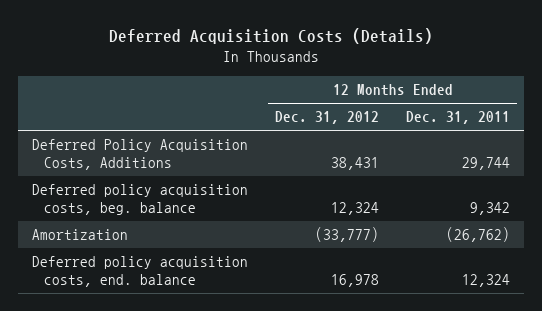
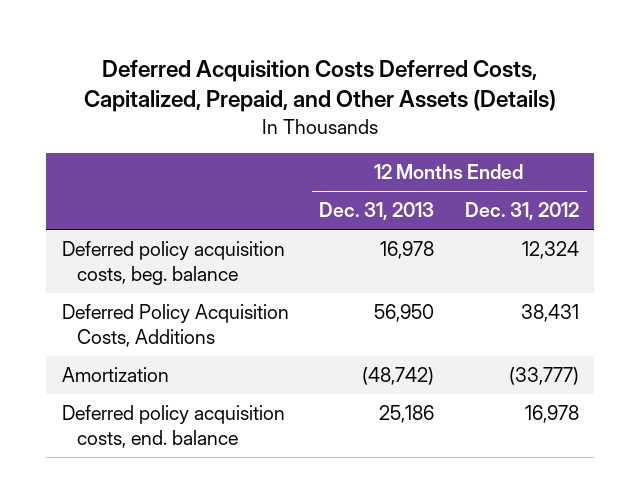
[109,28,434,45] Deferred Acquisition Costs (Details) -> [84,59,557,113] Deferred Acquisition Costs Deferred Costs, Capitalized, Prepaid, and Other Assets (Details)
[406,111,511,125] Dec. 31, 2011 -> none
none -> [319,202,435,221] Dec. 31, 2013
[31,139,248,170] Deferred Policy Acquisition Costs, Additions -> [61,304,289,348] Deferred Policy Acquisition Costs, Additions

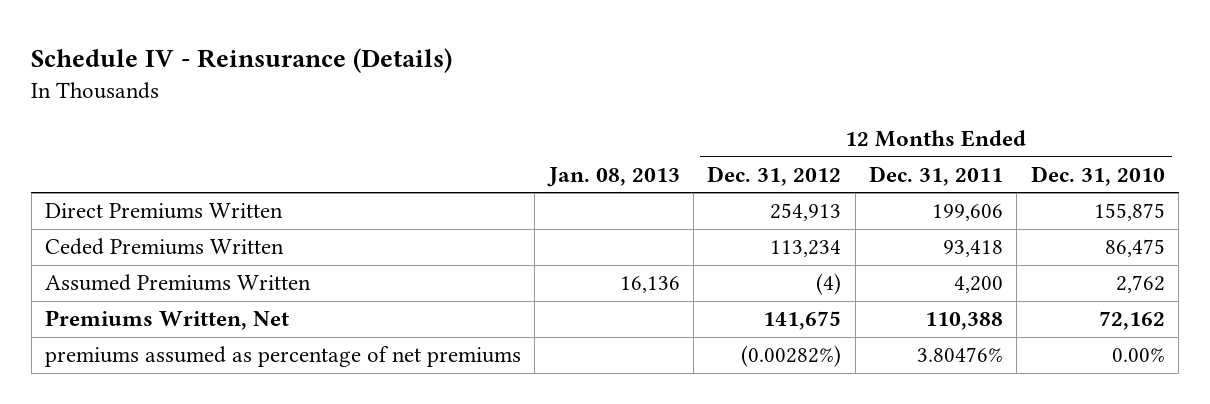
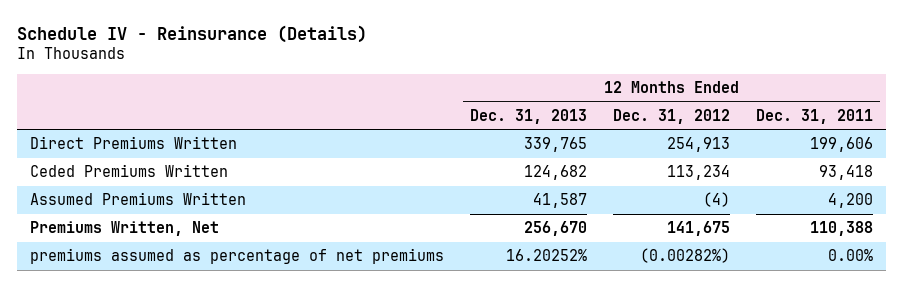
[546,166,680,187] Jan. 08, 2013 -> none
[1030,165,1165,186] Dec. 31, 2010 -> none
none -> [469,109,587,125] Dec. 31, 2013
[917,347,1004,363] 3.80476% -> [828,249,874,262] 0.00%

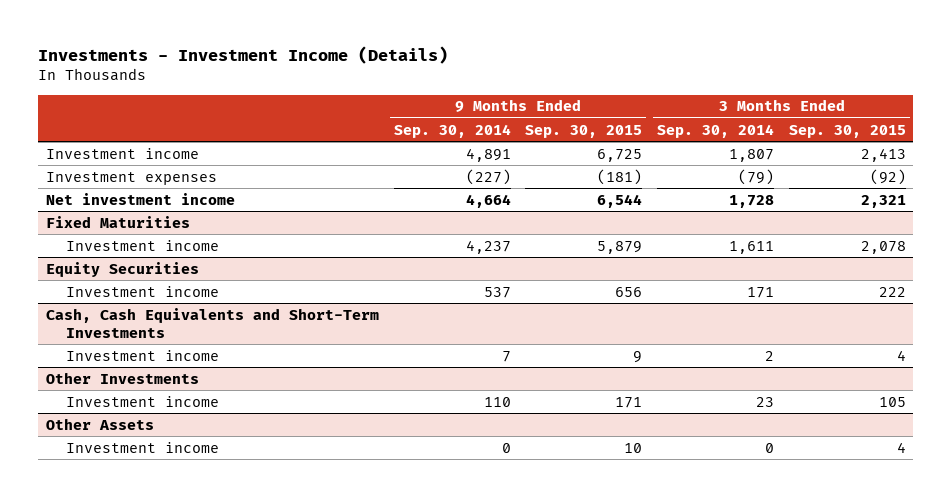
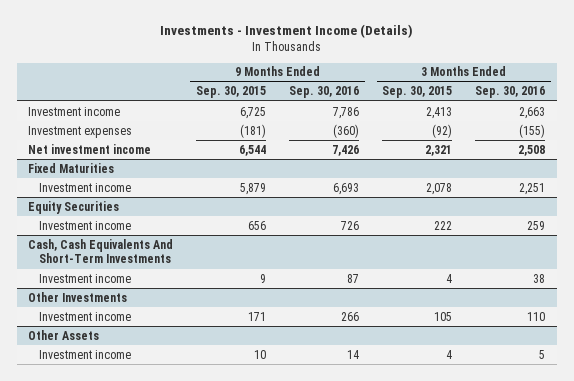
[393,123,511,138] Sep. 30, 2014 -> none
[657,123,775,138] Sep. 30, 2014 -> none
none -> [289,86,360,99] Sep. 30, 2016
none -> [475,86,546,99] Sep. 30, 2016
[45,307,379,338] Cash, Cash Equivalents and Short-Term Investments -> [28,238,174,264] Cash, Cash Equivalents And Short-Term Investments

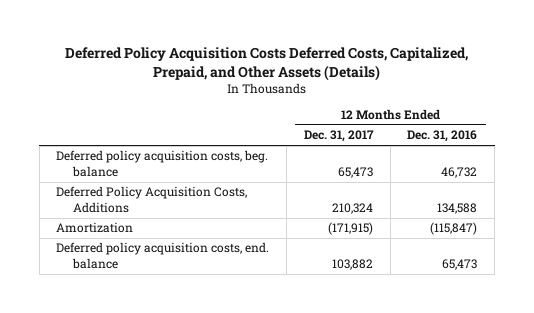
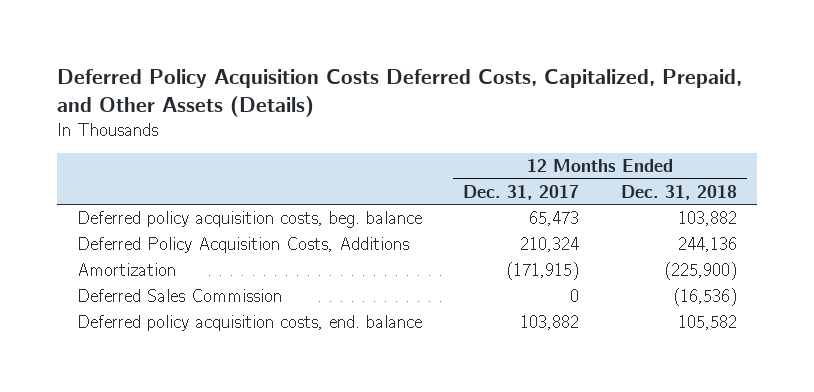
[407,130,478,143] Dec. 31, 2016 -> none
none -> [620,184,737,200] Dec. 31, 2018
none -> [77,288,283,302] Deferred Sales Commission

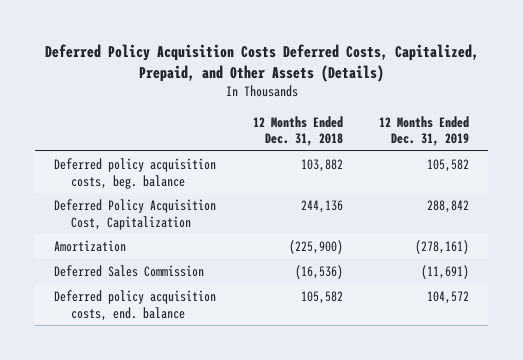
[463,184,580,200] Dec. 31, 2017 -> none
none -> [379,115,470,147] 12 Months Ended Dec. 31, 2019
[77,236,410,253] Deferred Policy Acquisition Costs, Additions -> [53,199,216,230] Deferred Policy Acquisition Cost, Capitalization

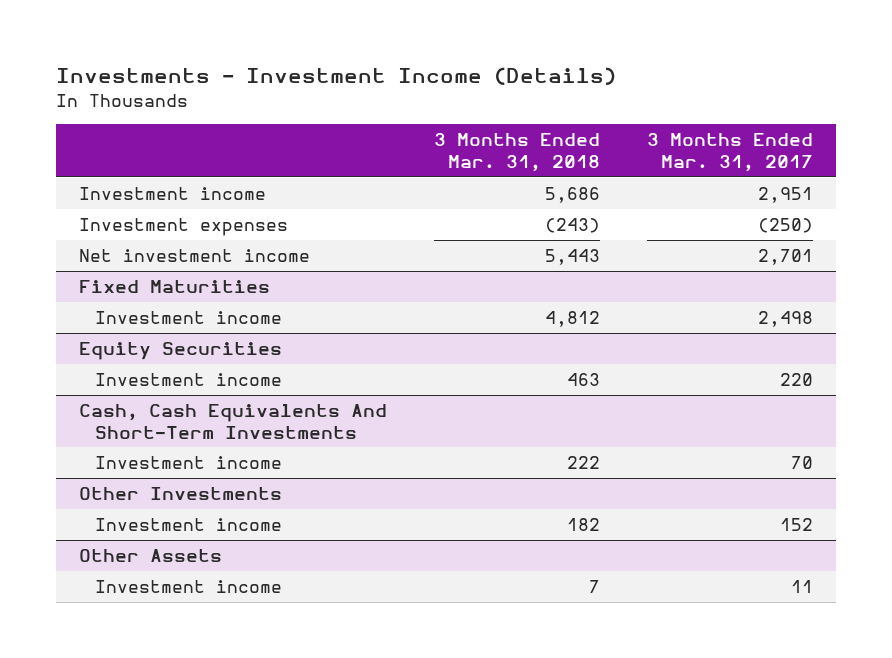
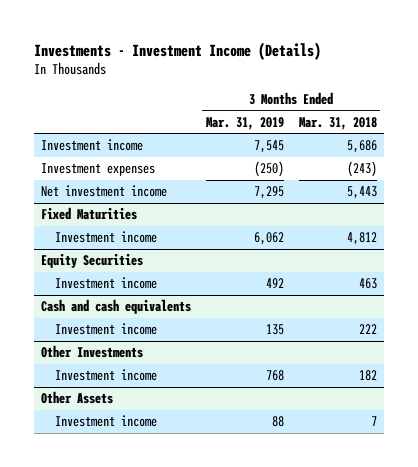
[646,133,813,172] 3 Months Ended Mar. 31, 2017 -> none
none -> [206,117,285,131] Mar. 31, 2019
[79,403,388,439] Cash, Cash Equivalents And Short-Term Investments -> [41,299,192,315] Cash and cash equivalents

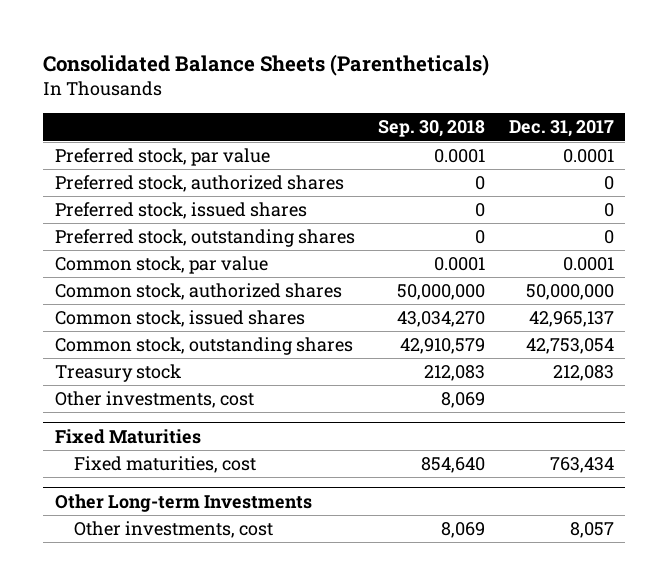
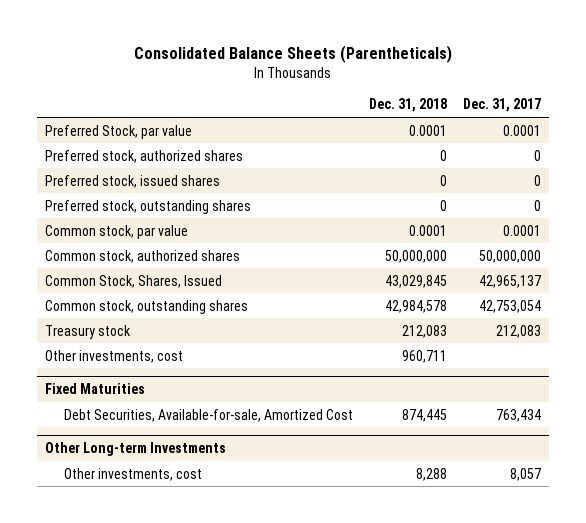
[378,120,486,138] Sep. 30, 2018 -> none
none -> [369,98,448,113] Dec. 31, 2018
[54,148,270,167] Preferred stock, par value -> [45,124,193,139] Preferred Stock, par value
[54,310,305,328] Common stock, issued shares -> [45,274,223,288] Common Stock, Shares, Issued
[73,456,256,474] Fixed maturities, cost -> [64,408,354,422] Debt Securities, Available-for-sale, Amortized Cost

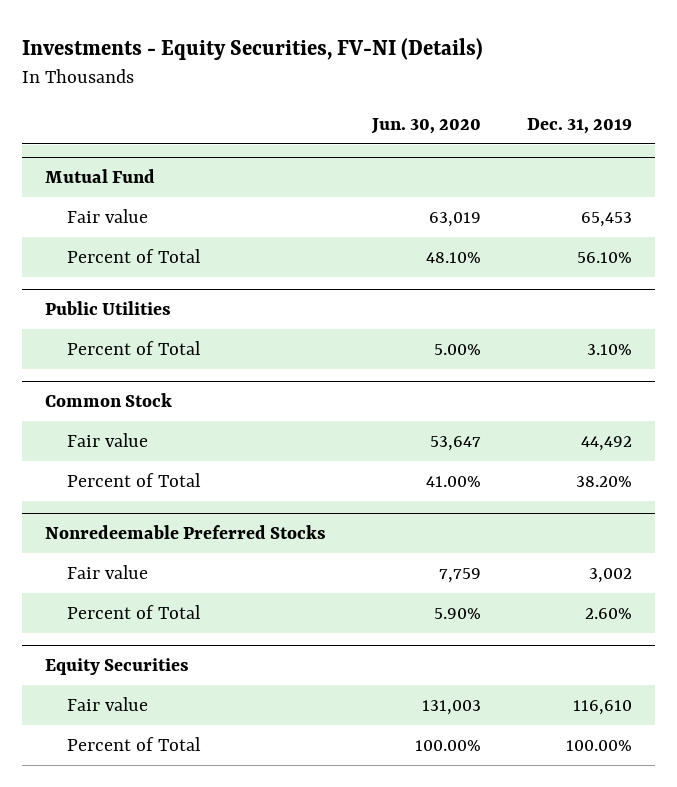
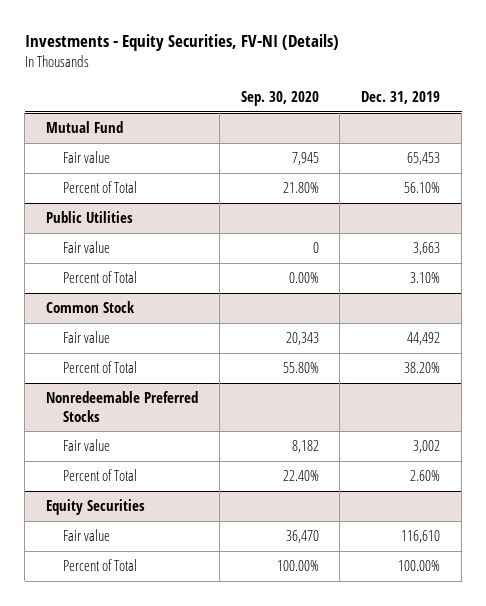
[370,117,481,134] Jun. 30, 2020 -> none
none -> [240,91,319,107] Sep. 30, 2020
none -> [62,241,110,254] Fair value

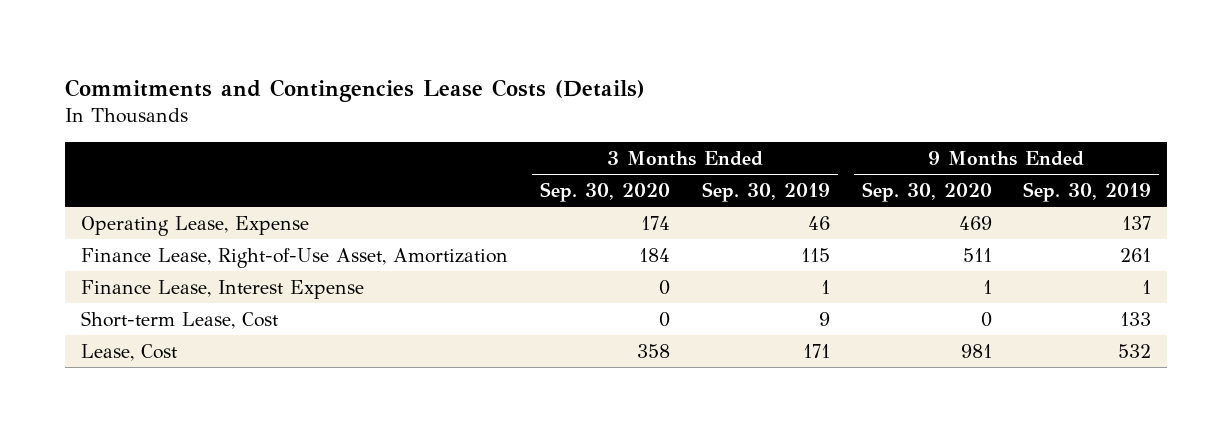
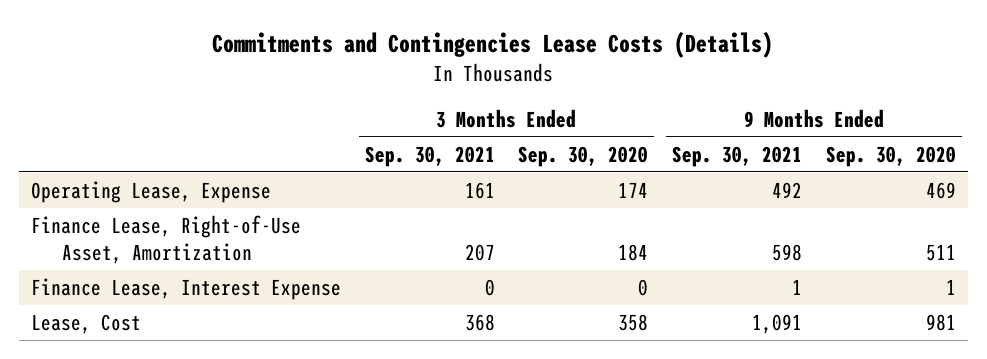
[701,181,830,202] Sep. 30, 2019 -> none
[1023,181,1152,202] Sep. 30, 2019 -> none
none -> [364,145,495,167] Sep. 30, 2021
none -> [672,145,803,167] Sep. 30, 2021
[81,310,279,329] Short-term Lease, Cost -> none

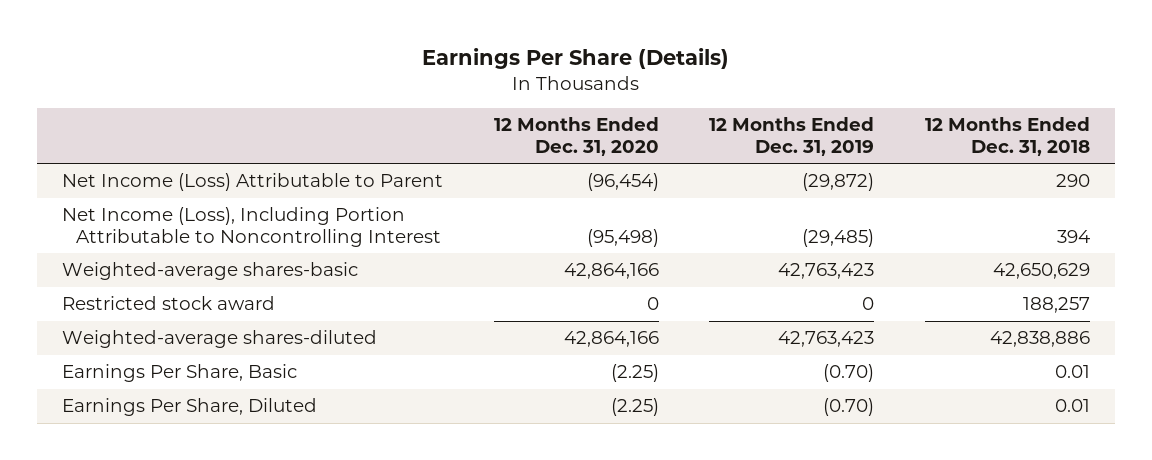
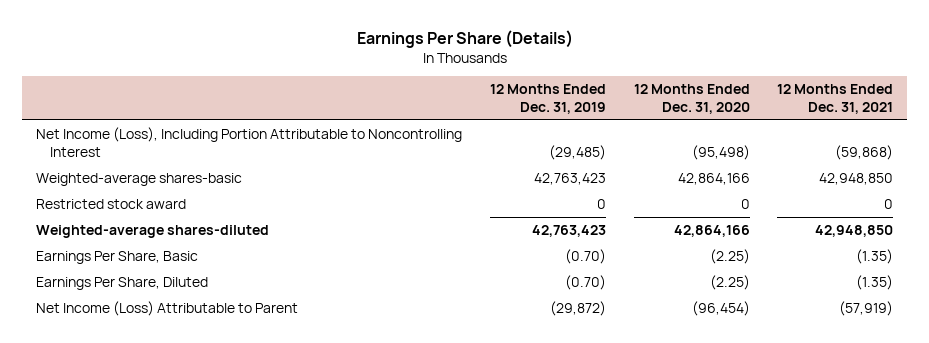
[924,117,1090,156] 12 Months Ended Dec. 31, 2018 -> none
none -> [777,84,894,114] 12 Months Ended Dec. 31, 2021
[62,173,444,192] Net Income (Loss) Attributable to Parent -> [36,301,299,317] Net Income (Loss) Attributable to Parent

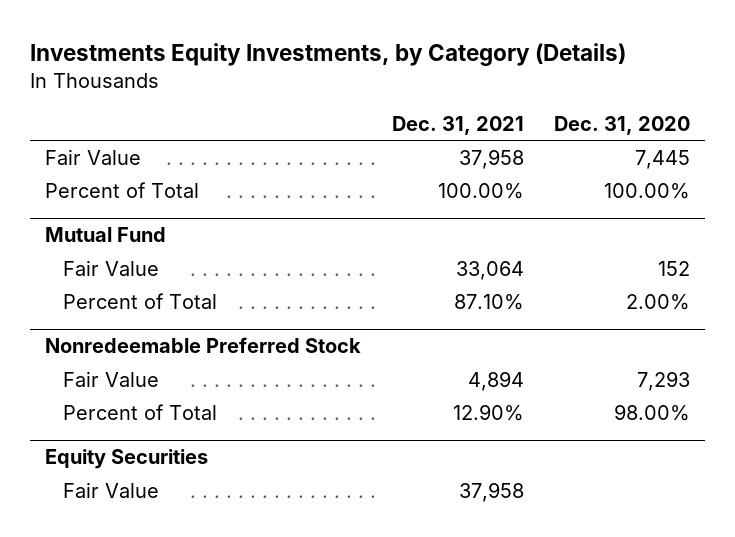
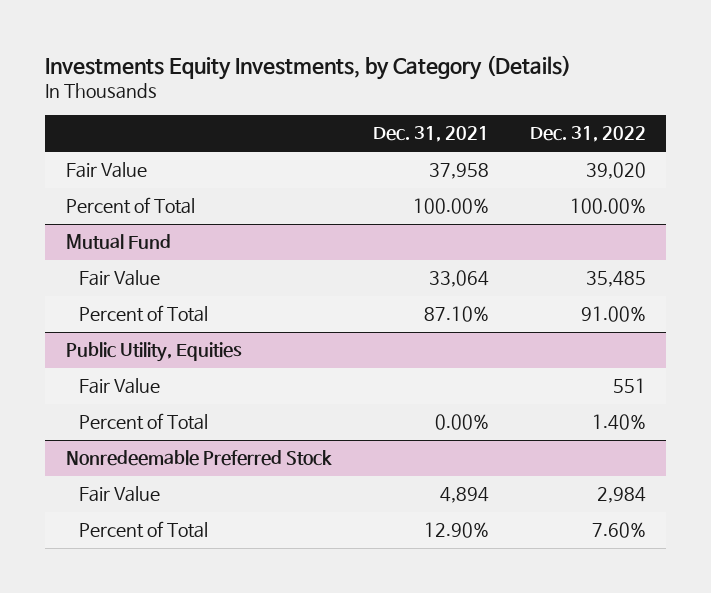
[553,116,690,136] Dec. 31, 2020 -> none
none -> [529,126,646,143] Dec. 31, 2022
none -> [65,342,242,363] Public Utility, Equities
none -> [78,378,160,395] Fair Value
none -> [78,413,208,431] Percent of Total
[45,449,209,470] Equity Securities -> none
[63,481,160,498] Fair Value -> none

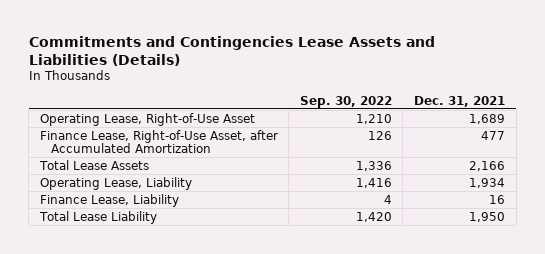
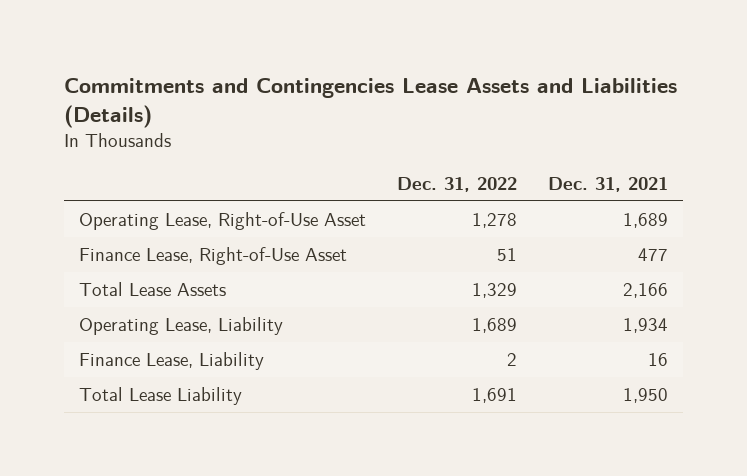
[299,95,392,108] Sep. 30, 2022 -> none
none -> [397,176,518,192] Dec. 31, 2022
[39,129,278,154] Finance Lease, Right-of-Use Asset, after Accumulated Amortization -> [79,246,348,265] Finance Lease, Right-of-Use Asset

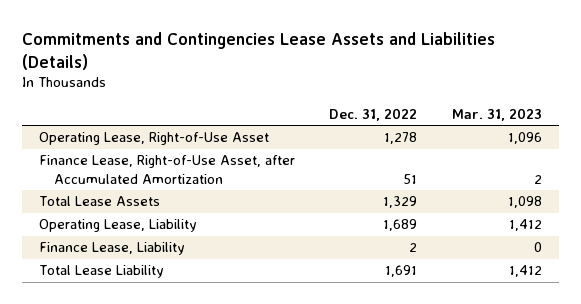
[547,176,668,192] Dec. 31, 2021 -> none
none -> [451,107,542,121] Mar. 31, 2023
[79,246,348,265] Finance Lease, Right-of-Use Asset -> [39,155,296,184] Finance Lease, Right-of-Use Asset, after Accumulated Amortization

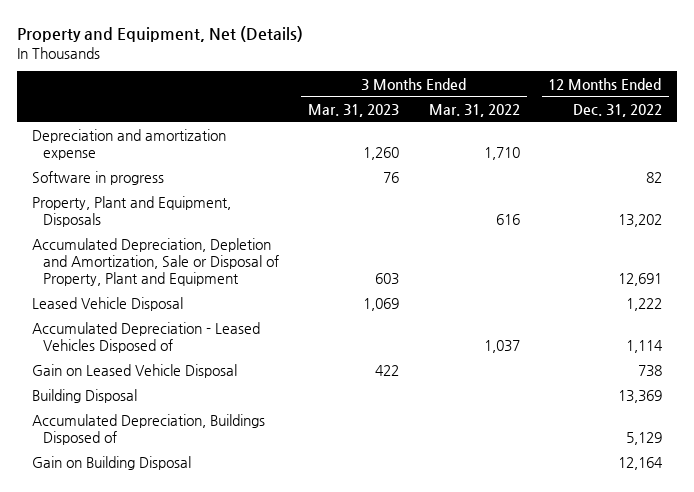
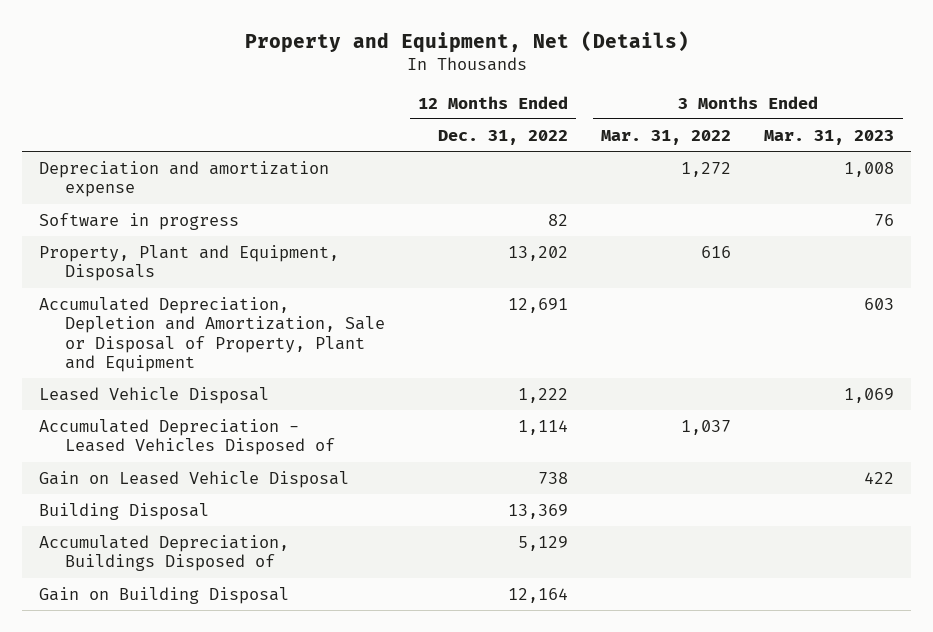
[363,147,400,161] 1,260 -> [844,161,895,177] 1,008
[483,147,520,161] 1,710 -> [681,161,732,177] 1,272

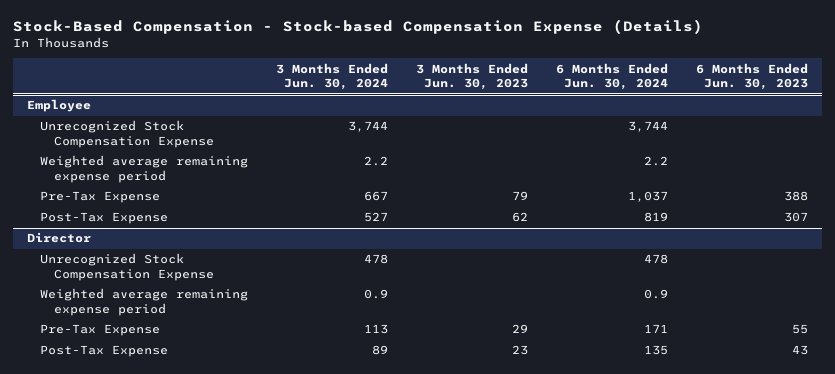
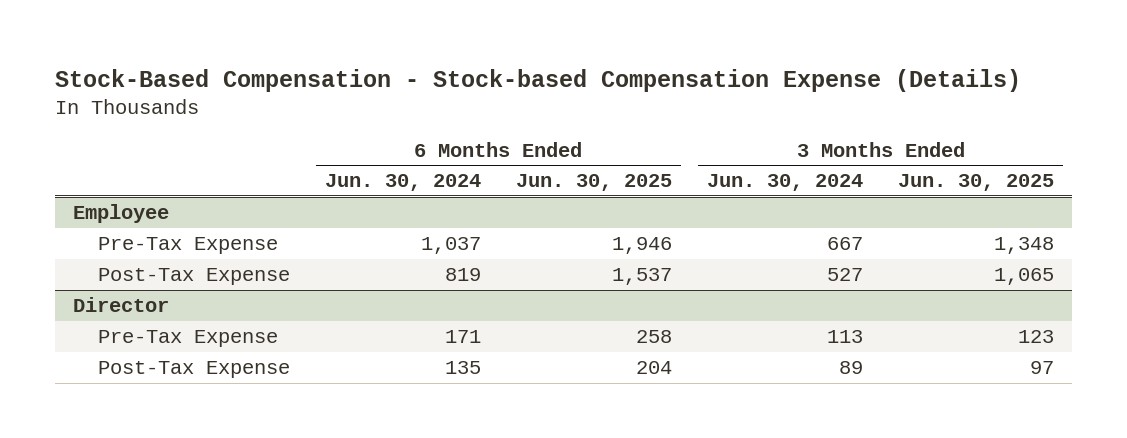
[416,62,529,91] 3 Months Ended Jun. 30, 2023 -> none
[695,62,808,91] 6 Months Ended Jun. 30, 2023 -> none
none -> [515,174,672,192] Jun. 30, 2025
none -> [898,174,1055,192] Jun. 30, 2025
[40,120,214,148] Unrecognized Stock Compensation Expense -> none
[40,155,249,183] Weighted average remaining expense period -> none
[40,253,214,281] Unrecognized Stock Compensation Expense -> none
[40,288,249,316] Weighted average remaining expense period -> none

